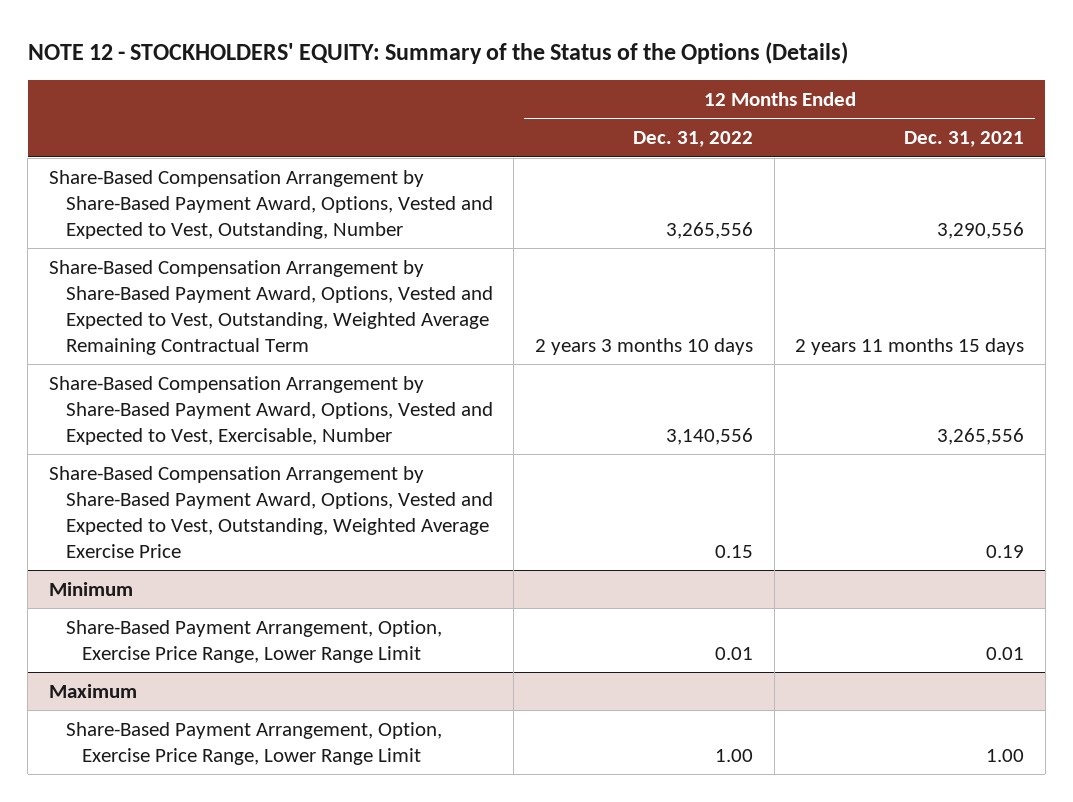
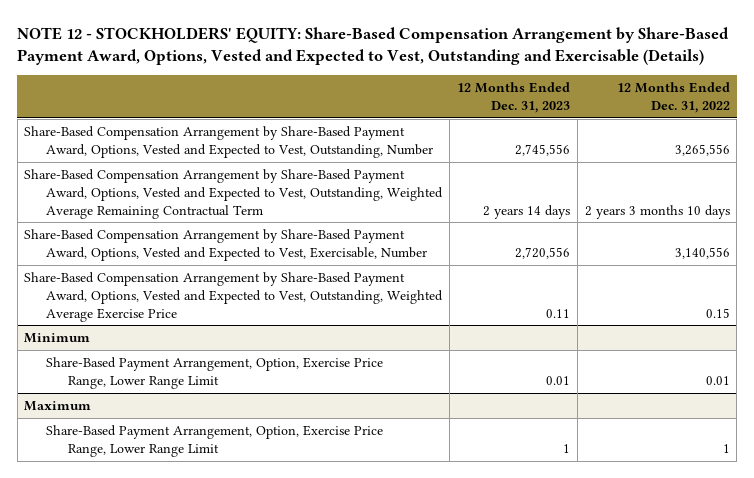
[27,41,848,64] NOTE 12 - STOCKHOLDERS' EQUITY: Summary of the Status of the Options (Details) -> [17,27,730,66] NOTE 12 - STOCKHOLDERS' EQUITY: Share-Based Compensation Arrangement by Share-Based Payment Award, Options, Vested and Expected to Vest, Outstanding and Exercisable (Details)
[904,131,1025,148] Dec. 31, 2021 -> none
none -> [456,82,570,114] 12 Months Ended Dec. 31, 2023
[714,748,753,762] 1.00 -> [722,443,730,453] 1

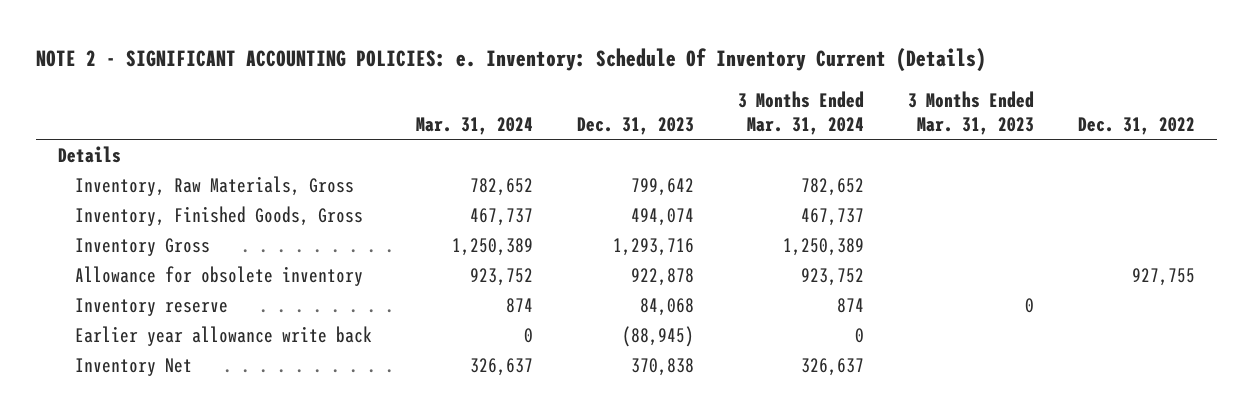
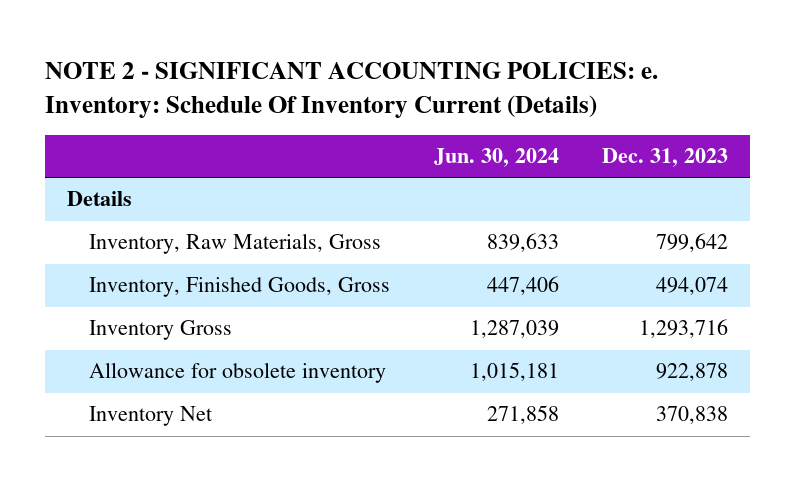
[416,117,534,136] Mar. 31, 2024 -> none
[737,90,864,136] 3 Months Ended Mar. 31, 2024 -> none
[907,90,1034,136] 3 Months Ended Mar. 31, 2023 -> none
[1077,117,1195,136] Dec. 31, 2022 -> none
none -> [433,148,559,168] Jun. 30, 2024
[75,297,229,316] Inventory reserve -> none
[75,325,373,346] Earlier year allowance write back -> none

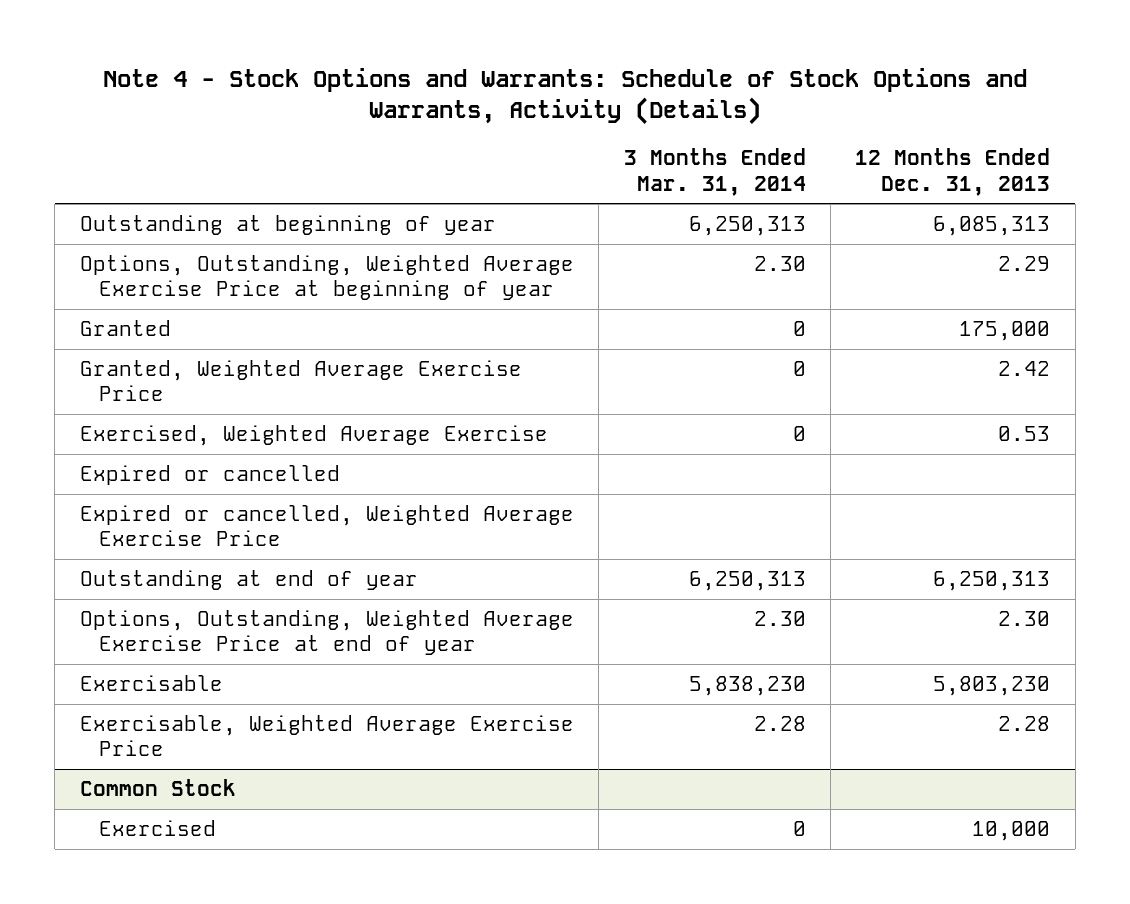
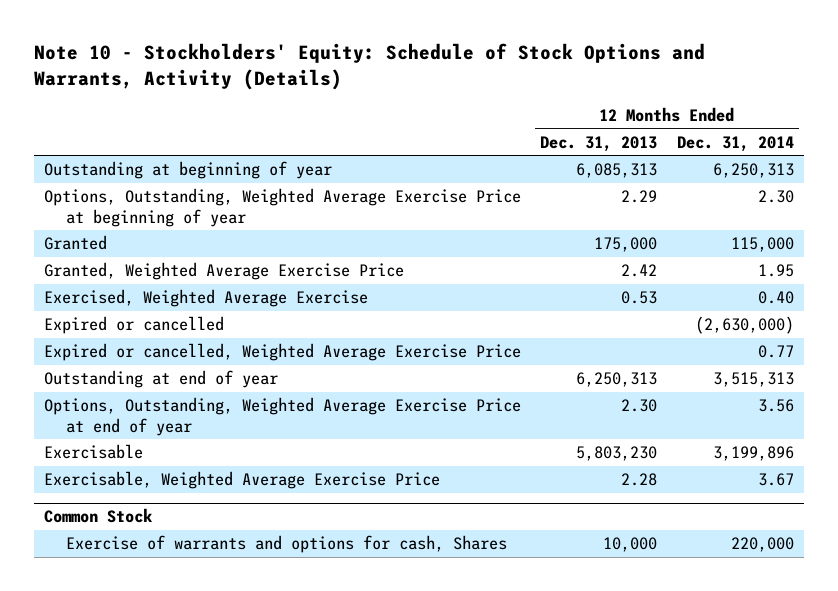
[103,67,1028,126] Note 4 - Stock Options and Warrants: Schedule of Stock Options and Warrants, Activity (Details) -> [33,43,705,91] Note 10 - Stockholders' Equity: Schedule of Stock Options and Warrants, Activity (Details)
[623,148,806,196] 3 Months Ended Mar. 31, 2014 -> none
none -> [676,135,794,152] Dec. 31, 2014
[98,820,216,837] Exercised -> [66,535,508,554] Exercise of warrants and options for cash, Shares

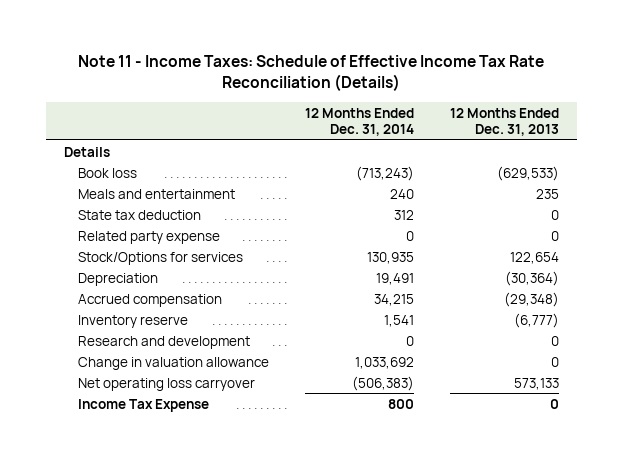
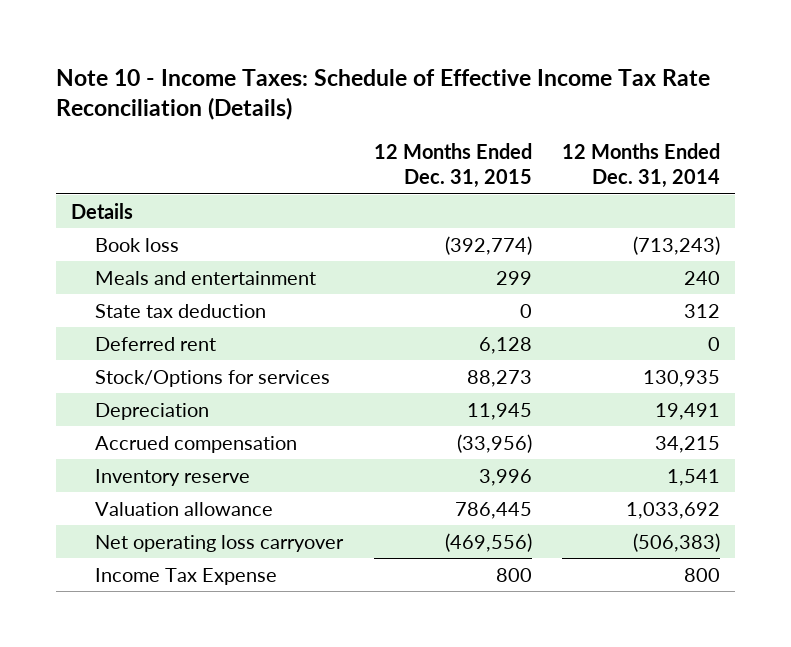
[78,55,545,92] Note 11 - Income Taxes: Schedule of Effective Income Tax Rate Reconciliation (Details) -> [55,68,710,121] Note 10 - Income Taxes: Schedule of Effective Income Tax Rate Reconciliation (Details)
[450,107,560,137] 12 Months Ended Dec. 31, 2013 -> none
none -> [373,143,532,189] 12 Months Ended Dec. 31, 2015
[78,230,221,244] Related party expense -> none
none -> [95,336,217,351] Deferred rent
[78,335,251,349] Research and development -> none
[78,356,270,370] Change in valuation allowance -> [95,501,274,516] Valuation allowance

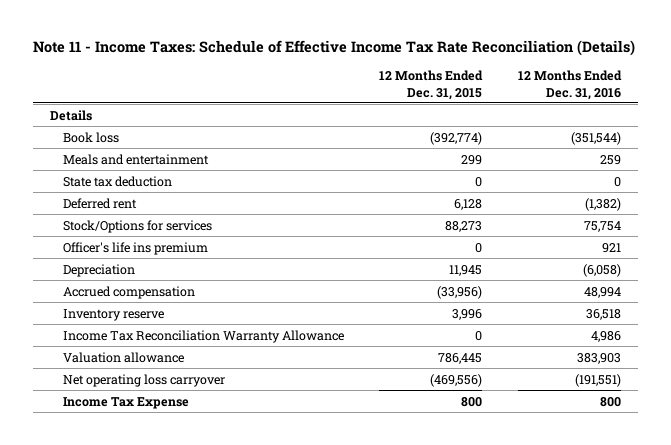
[55,68,710,121] Note 10 - Income Taxes: Schedule of Effective Income Tax Rate Reconciliation (Details) -> [32,40,635,57] Note 11 - Income Taxes: Schedule of Effective Income Tax Rate Reconciliation (Details)
[562,143,721,189] 12 Months Ended Dec. 31, 2014 -> none
none -> [517,70,622,100] 12 Months Ended Dec. 31, 2016
none -> [62,241,208,255] Officer's life ins premium
none -> [62,329,344,343] Income Tax Reconciliation Warranty Allowance

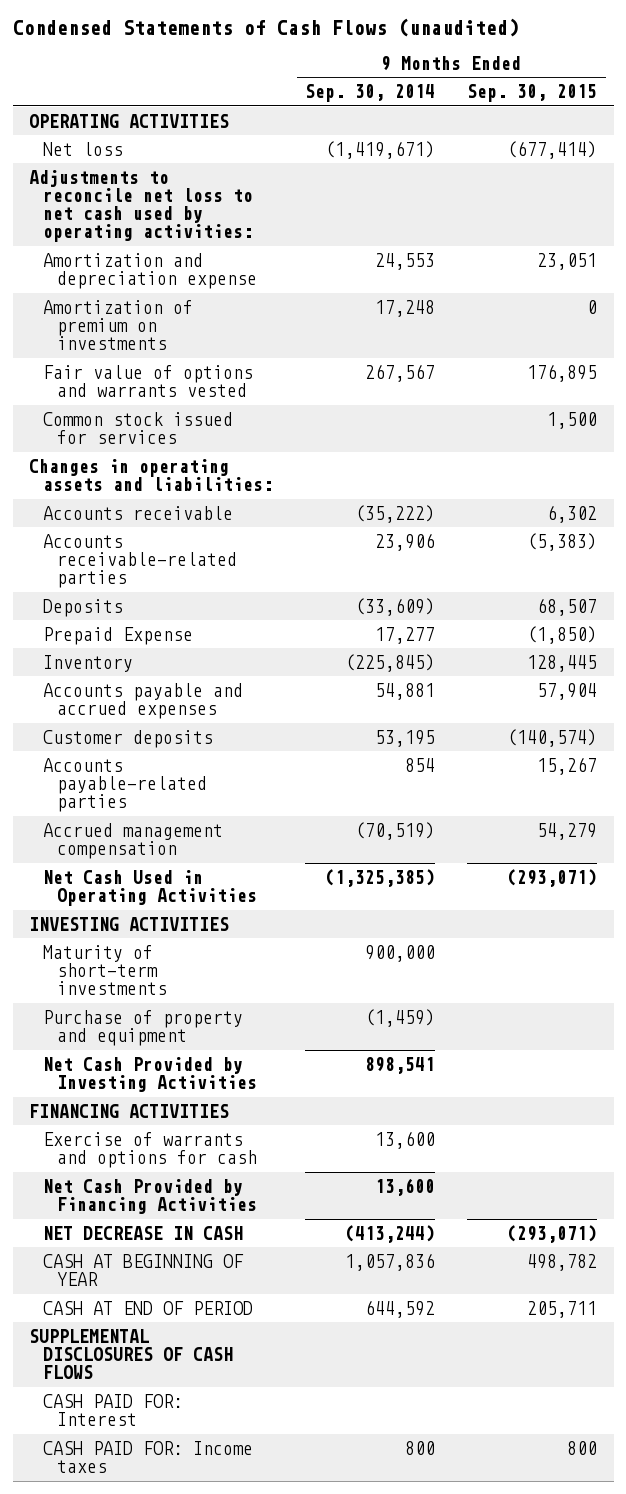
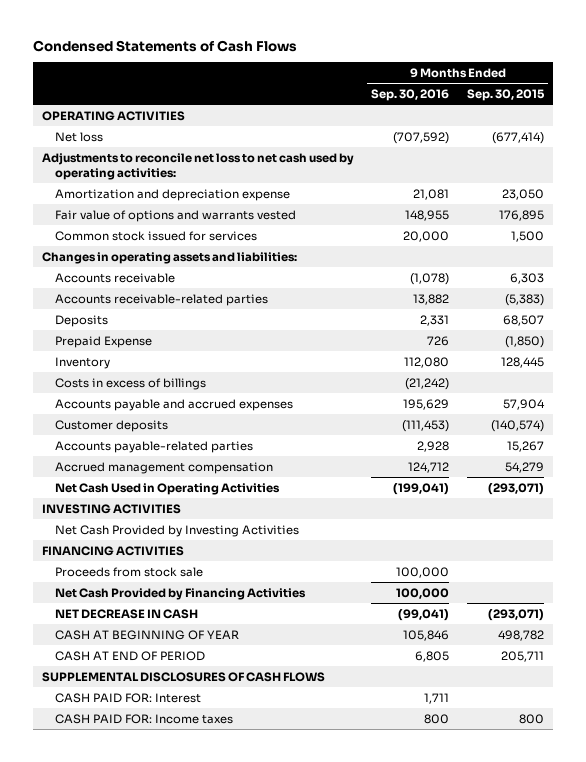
[12,17,519,37] Condensed Statements of Cash Flows (unaudited) -> [32,39,297,52] Condensed Statements of Cash Flows
[305,84,436,103] Sep. 30, 2014 -> none
none -> [371,88,450,101] Sep. 30, 2016
[42,299,193,351] Amortization of premium on investments -> none
[537,252,598,270] 23,051 -> [502,188,545,200] 23,050
[547,504,598,523] 6,302 -> [510,272,545,284] 6,303
none -> [54,377,206,390] Costs in excess of billings
[42,944,168,996] Maturity of short-term investments -> none
[42,1009,243,1046] Purchase of property and equipment -> none
[42,1131,258,1168] Exercise of warrants and options for cash -> none
none -> [54,566,203,577] Proceeds from stock sale

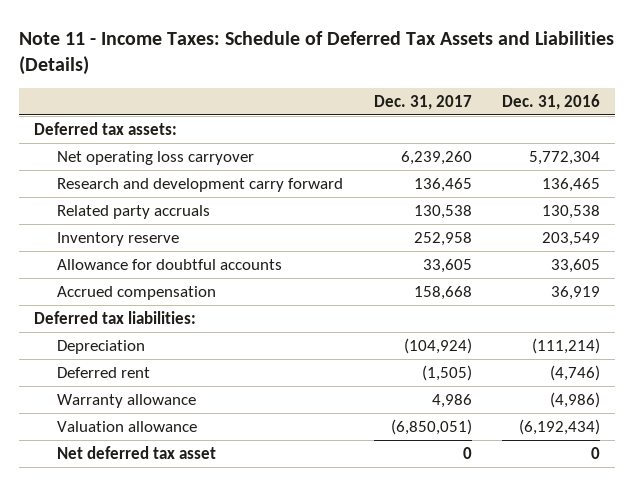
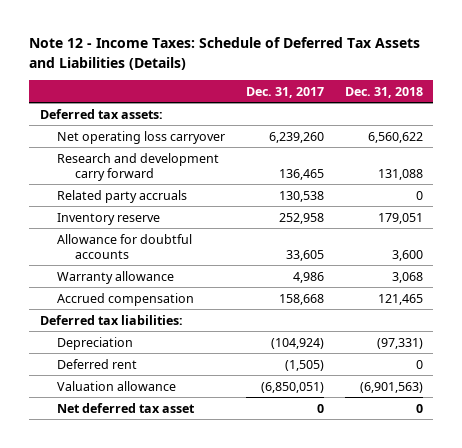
[19,31,615,76] Note 11 - Income Taxes: Schedule of Deferred Tax Assets and Liabilities (Details) -> [29,37,421,70] Note 12 - Income Taxes: Schedule of Deferred Tax Assets and Liabilities (Details)
[501,93,600,110] Dec. 31, 2016 -> none
none -> [344,86,423,98] Dec. 31, 2018
[57,393,197,408] Warranty allowance -> [57,270,175,284] Warranty allowance

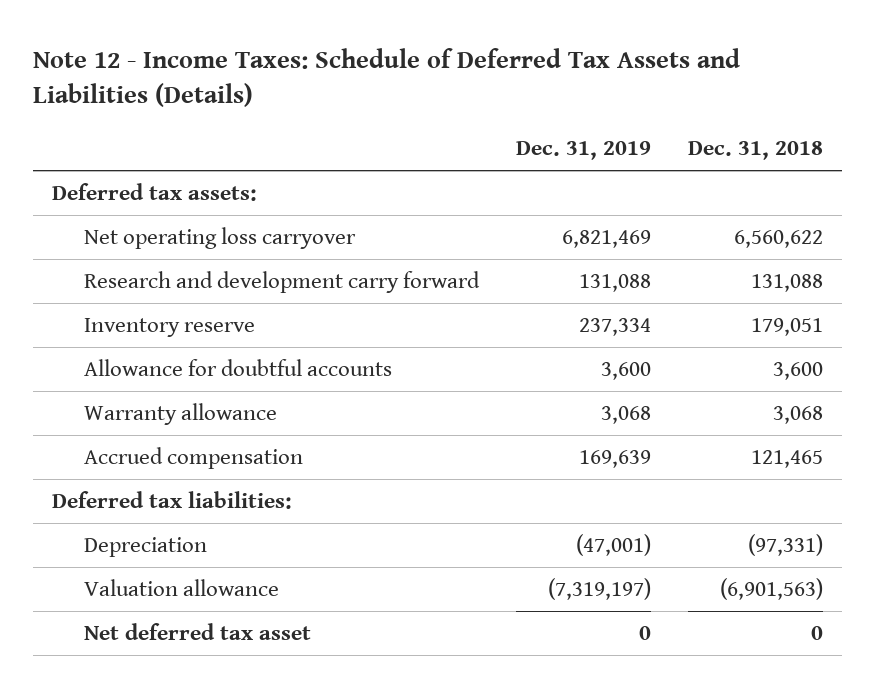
[246,86,325,98] Dec. 31, 2017 -> none
none -> [516,140,652,160] Dec. 31, 2019
[57,189,188,203] Related party accruals -> none
[57,358,138,369] Deferred rent -> none

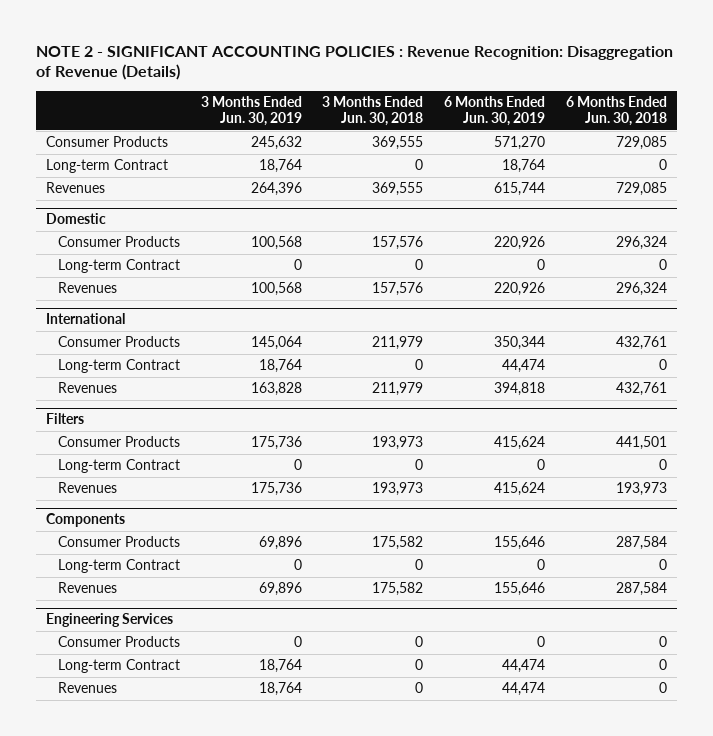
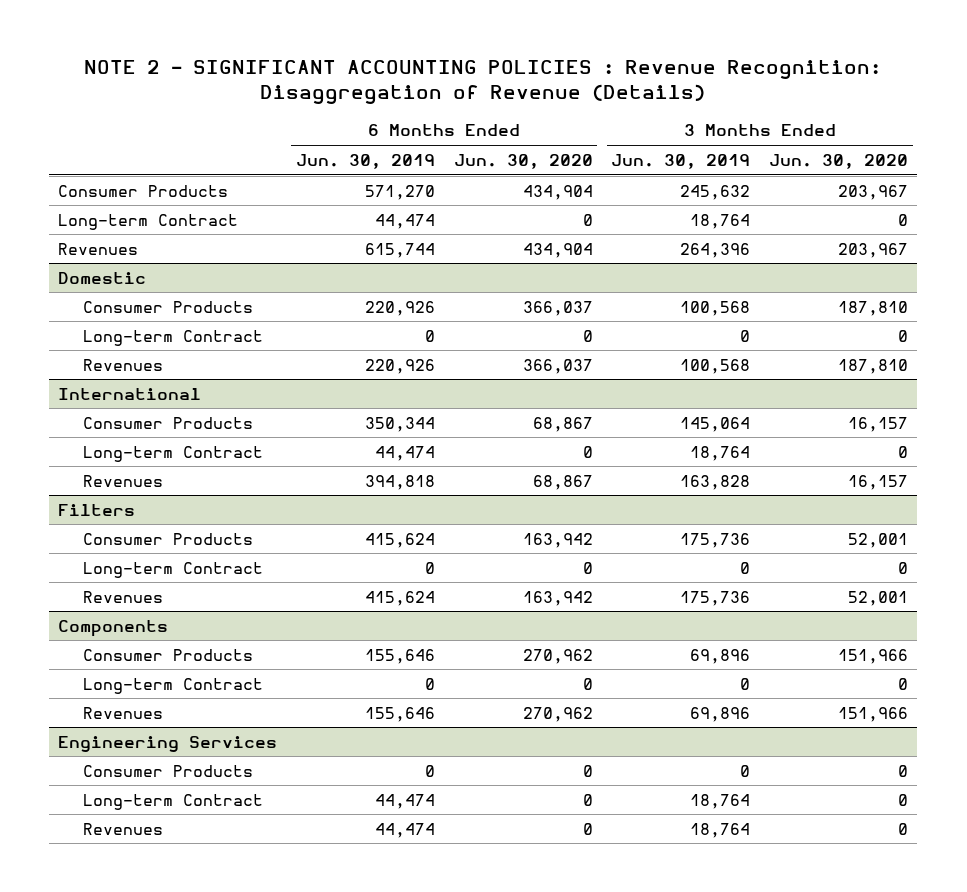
[322,95,424,127] 3 Months Ended Jun. 30, 2018 -> none
[565,95,667,127] 6 Months Ended Jun. 30, 2018 -> none
none -> [453,153,593,169] Jun. 30, 2020
none -> [769,153,909,169] Jun. 30, 2020
[501,159,545,174] 18,764 -> [375,213,436,229] 44,474

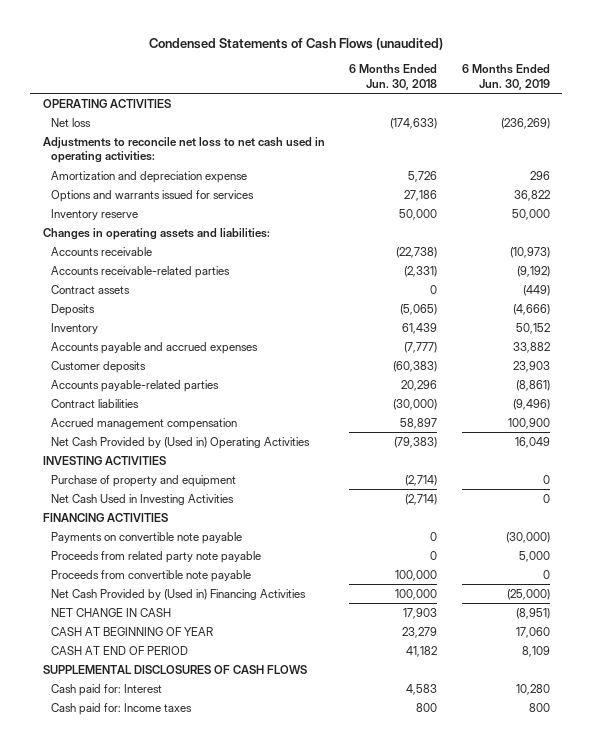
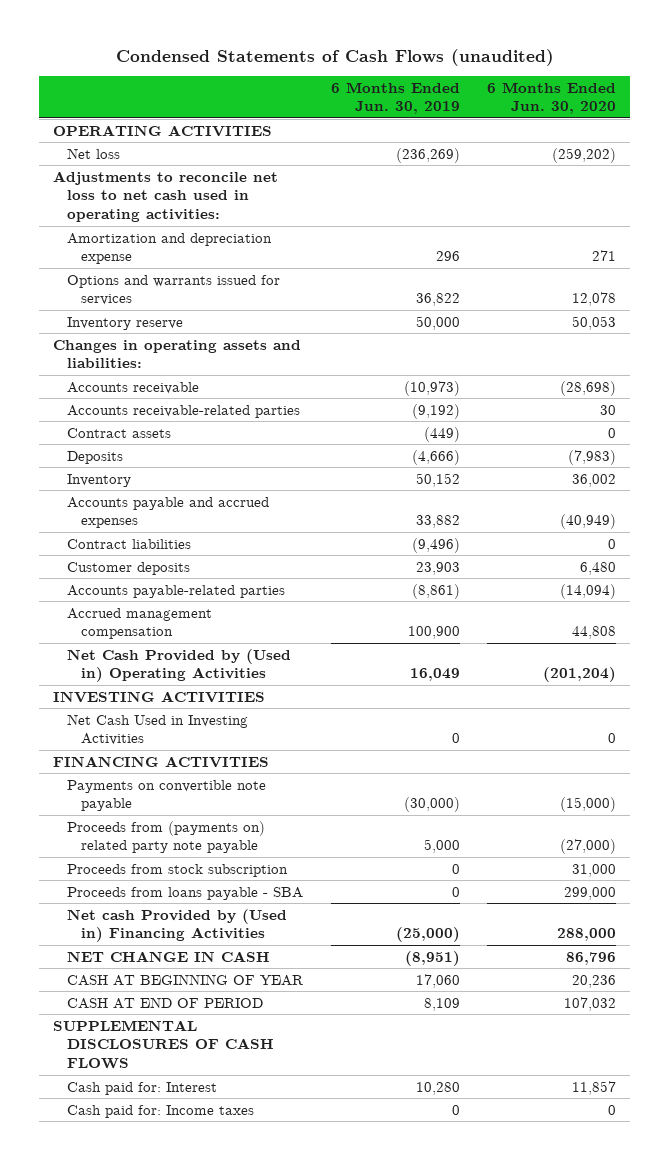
[349,64,438,90] 6 Months Ended Jun. 30, 2018 -> none
none -> [487,81,617,115] 6 Months Ended Jun. 30, 2020
[51,398,140,408] Contract liabilities -> [66,538,191,549] Contract liabilities
[51,474,237,487] Purchase of property and equipment -> none
[51,569,252,582] Proceeds from convertible note payable -> none
[51,550,262,563] Proceeds from related party note payable -> [66,820,265,854] Proceeds from (payments on) related party note payable
none -> [66,863,288,877] Proceeds from stock subscription
none -> [66,886,303,900] Proceeds from loans payable - SBA
[51,588,307,600] Net Cash Provided by (Used in) Financing Activities -> [66,908,287,943] Net cash Provided by (Used in) Financing Activities
[528,702,550,712] 800 -> [451,1104,460,1115] 0

